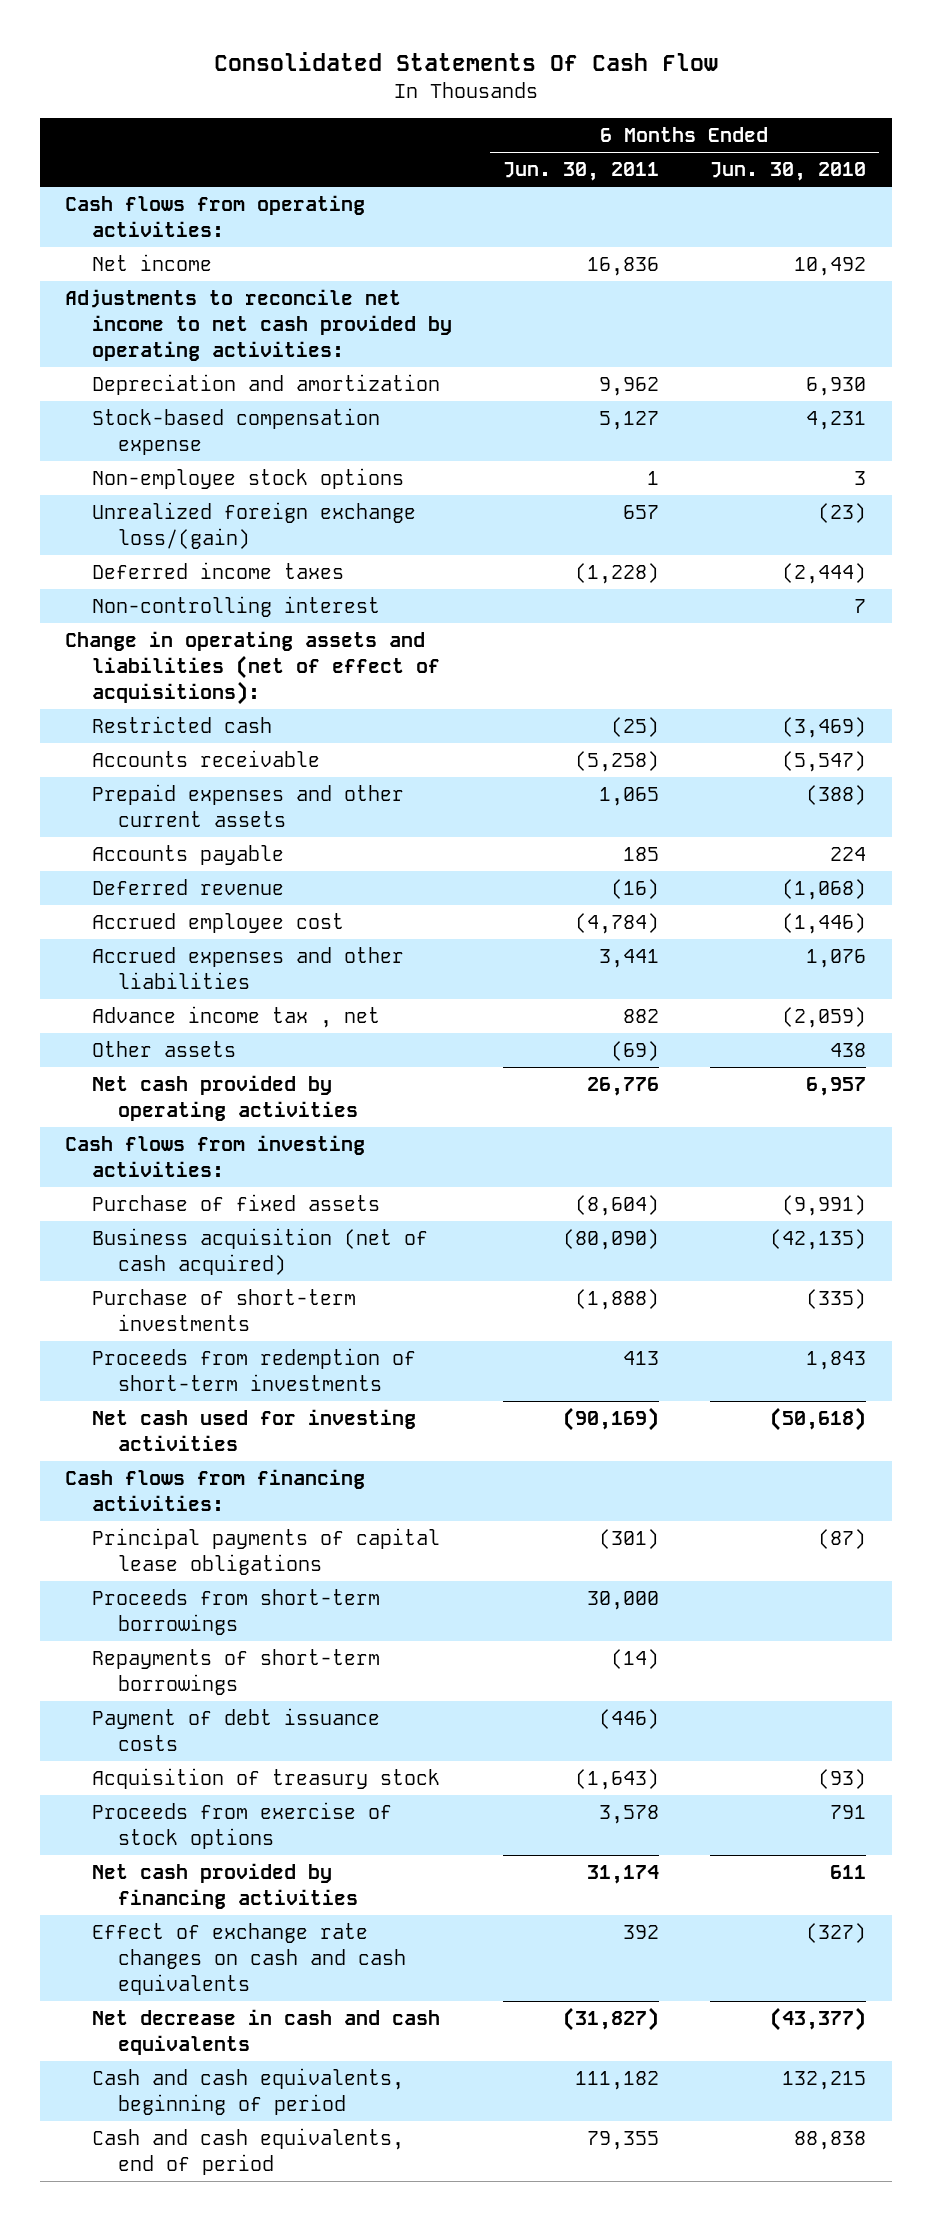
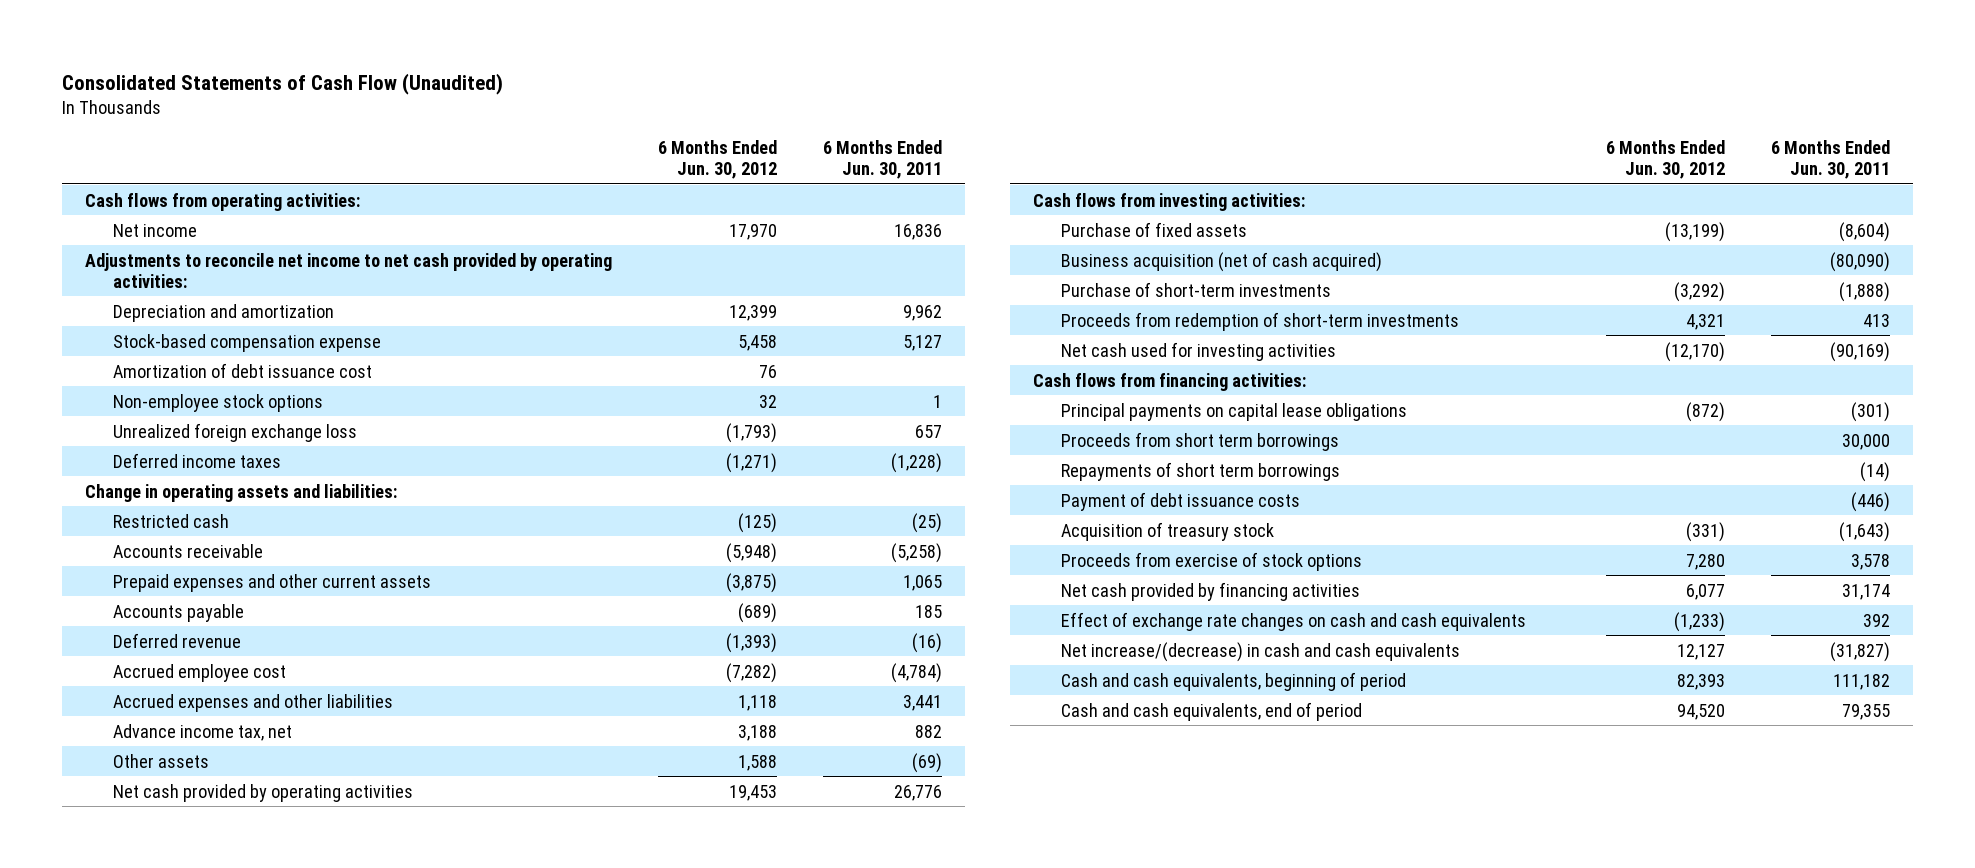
[213,52,718,72] Consolidated Statements Of Cash Flow -> [62,72,504,95] Consolidated Statements of Cash Flow (Unaudited)
[710,162,867,182] Jun. 30, 2010 -> none
none -> [658,139,778,179] 6 Months Ended Jun. 30, 2012
none -> [112,362,372,378] Amortization of debt issuance cost
[91,502,416,549] Unrealized foreign exchange loss/(gain) -> [112,422,357,442] Unrealized foreign exchange loss
[91,596,380,618] Non-controlling interest -> none
[65,631,440,705] Change in operating assets and liabilities (net of effect of acquisitions): -> [85,483,398,502] Change in operating assets and liabilities:
[91,1006,380,1029] Advance income tax , net -> [112,723,292,741] Advance income tax, net
[91,1528,440,1575] Principal payments of capital lease obligations -> [1060,402,1407,421] Principal payments on capital lease obligations
[91,1589,380,1635] Proceeds from short-term borrowings -> [1060,431,1339,451] Proceeds from short term borrowings
[91,1649,380,1695] Repayments of short-term borrowings -> [1060,461,1340,481] Repayments of short term borrowings
[91,2009,440,2055] Net decrease in cash and cash equivalents -> [1060,641,1460,662] Net increase/(decrease) in cash and cash equivalents

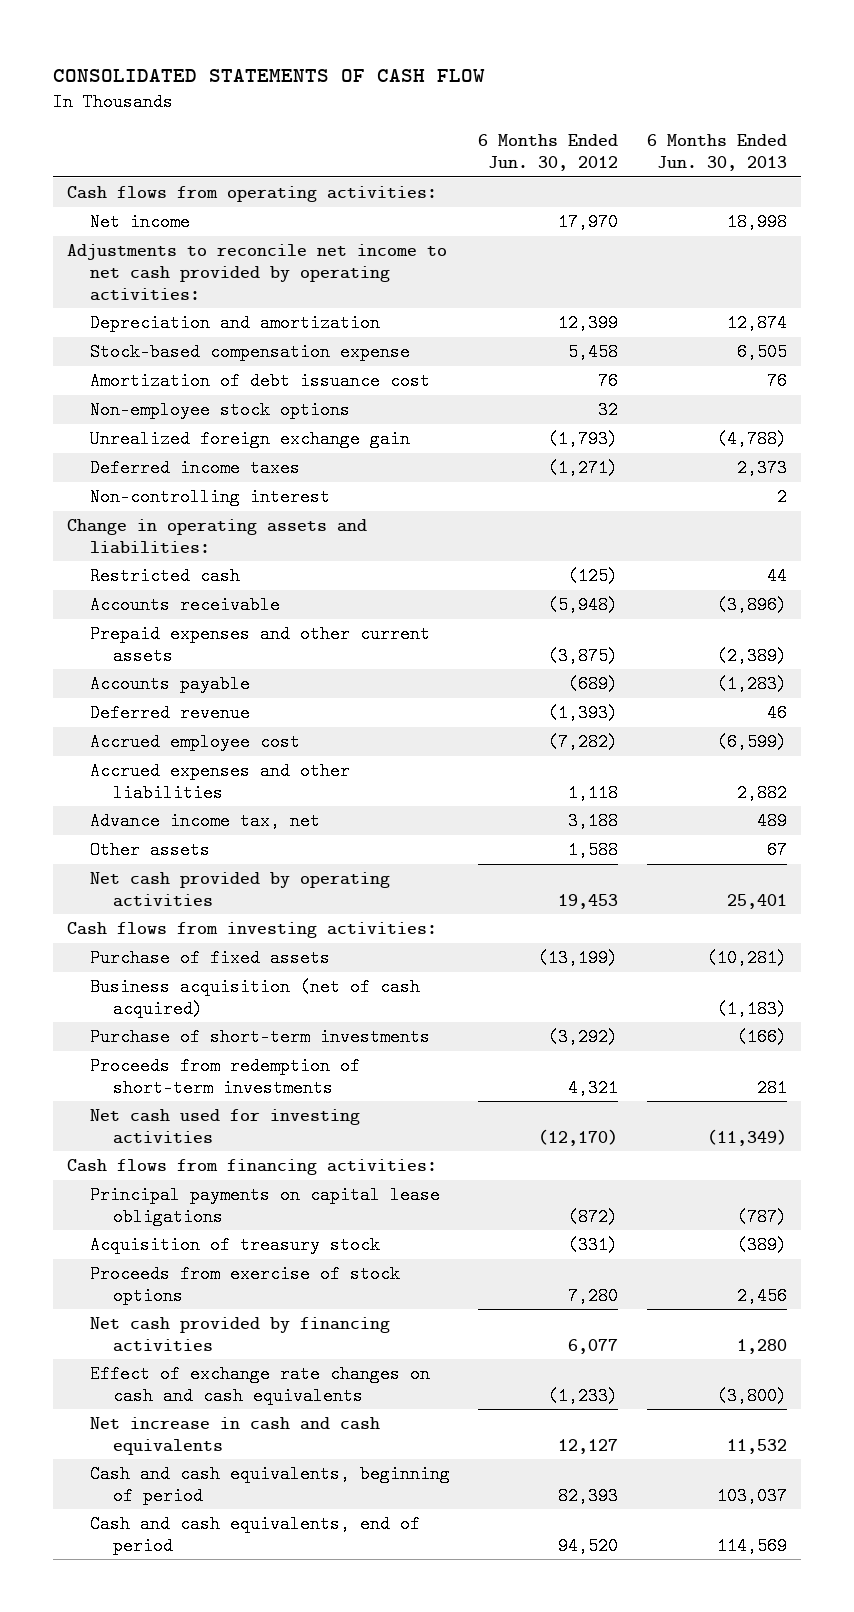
[62,72,504,95] Consolidated Statements of Cash Flow (Unaudited) -> [52,69,485,83] CONSOLIDATED STATEMENTS OF CASH FLOW
[823,139,943,179] 6 Months Ended Jun. 30, 2011 -> none
none -> [646,134,787,172] 6 Months Ended Jun. 30, 2013
[112,422,357,442] Unrealized foreign exchange loss -> [89,430,410,449] Unrealized foreign exchange gain
none -> [89,488,330,507] Non-controlling interest
[1060,431,1339,451] Proceeds from short term borrowings -> none
[1060,461,1340,481] Repayments of short term borrowings -> none
[1060,491,1300,511] Payment of debt issuance costs -> none
[1060,641,1460,662] Net increase/(decrease) in cash and cash equivalents -> [89,1417,380,1455] Net increase in cash and cash equivalents

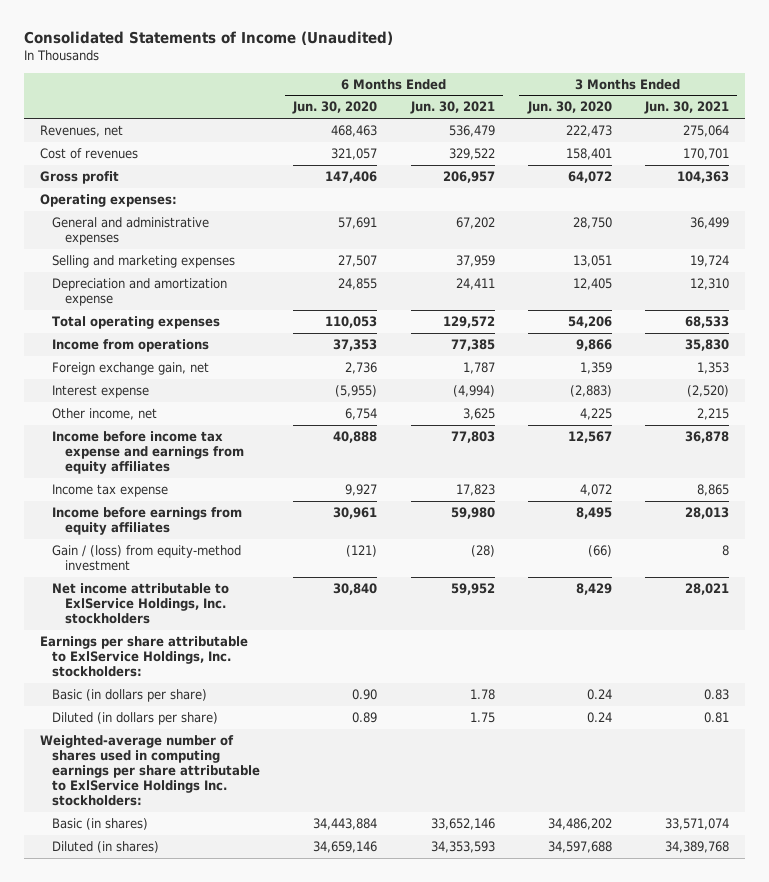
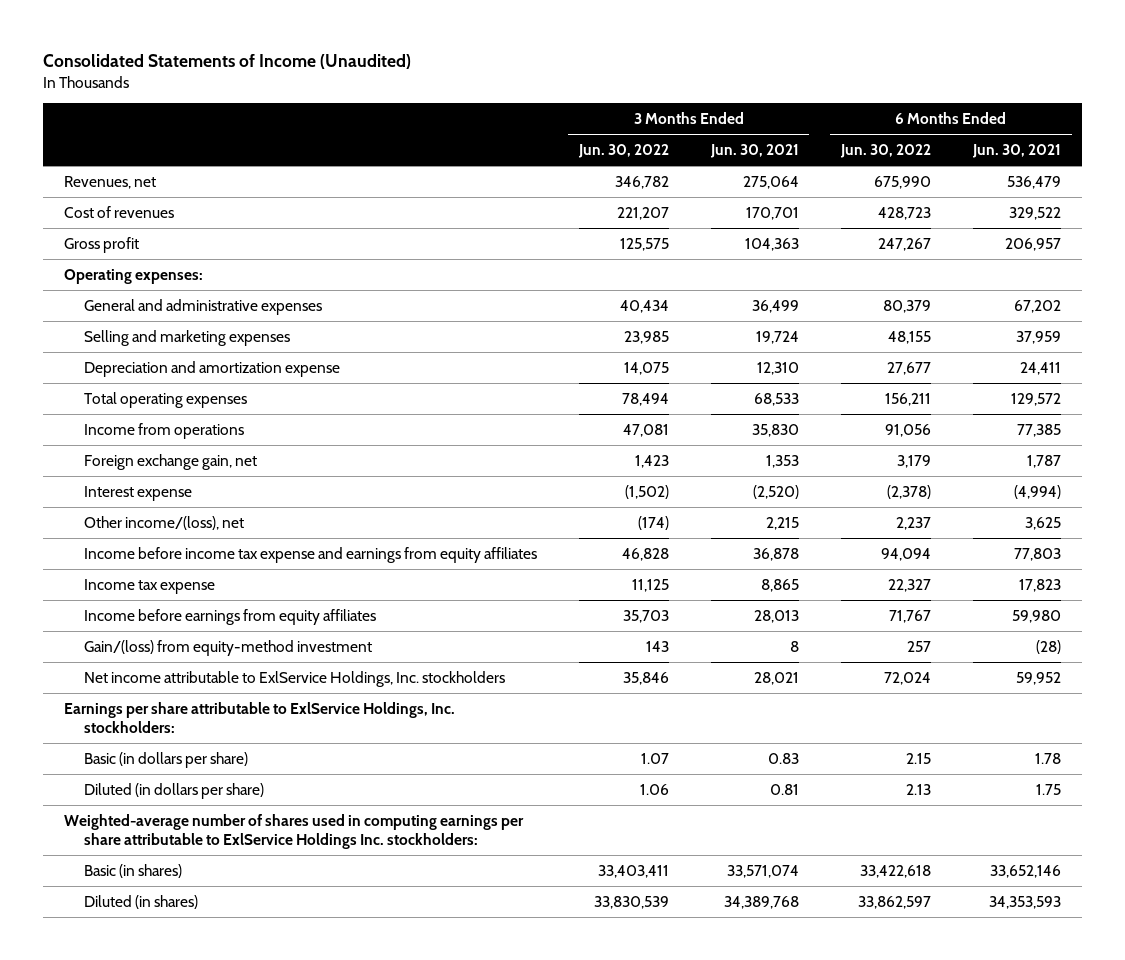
[292,101,378,115] Jun. 30, 2020 -> none
[526,101,612,115] Jun. 30, 2020 -> none
none -> [577,144,669,159] Jun. 30, 2022
none -> [839,144,931,159] Jun. 30, 2022
[52,407,158,420] Other income, net -> [83,515,244,530] Other income/(loss), net
[52,544,242,571] Gain / (loss) from equity-method investment -> [83,639,372,656] Gain/(loss) from equity-method investment

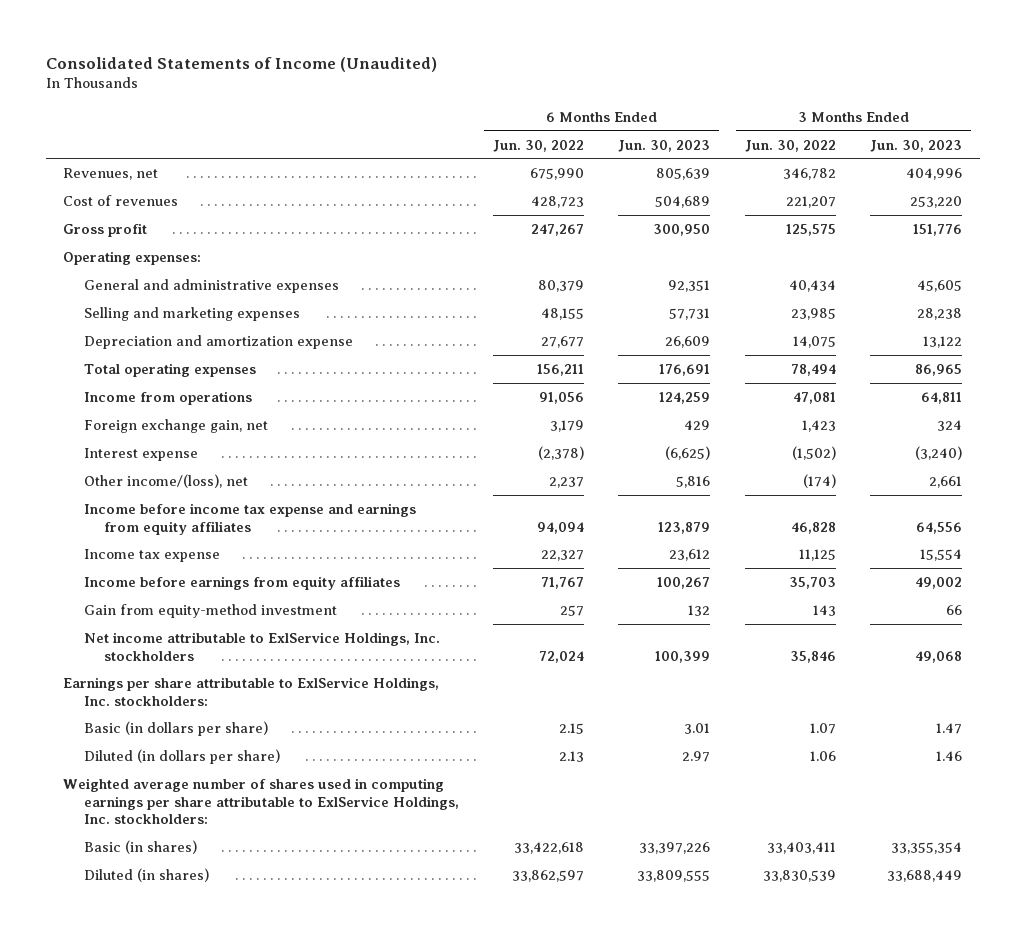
[709,144,799,159] Jun. 30, 2021 -> none
[972,144,1062,159] Jun. 30, 2021 -> none
none -> [618,139,711,152] Jun. 30, 2023
none -> [870,139,963,152] Jun. 30, 2023
[83,639,372,656] Gain/(loss) from equity-method investment -> [83,603,337,618] Gain from equity-method investment
[64,813,525,850] Weighted-average number of shares used in computing earnings per share attributable to ExlService Holdings Inc. stockholders: -> [63,777,459,825] Weighted average number of shares used in computing earnings per share attributable to ExlService Holdings, Inc. stockholders:

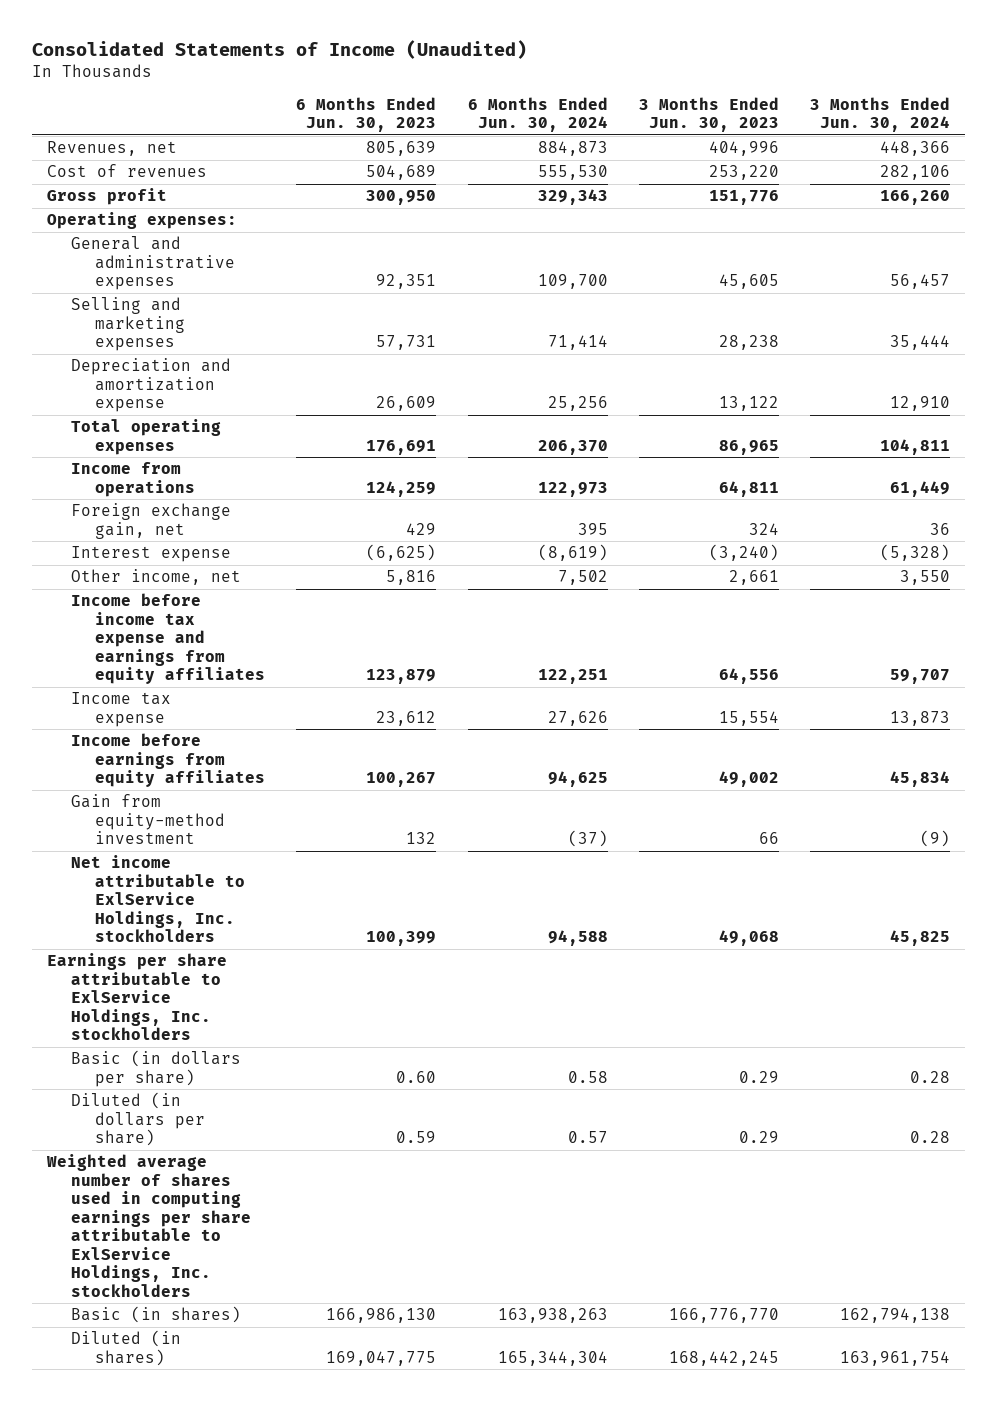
[493,139,585,152] Jun. 30, 2022 -> none
[744,139,836,152] Jun. 30, 2022 -> none
none -> [467,96,608,133] 6 Months Ended Jun. 30, 2024
none -> [809,96,950,133] 3 Months Ended Jun. 30, 2024
[83,473,248,488] Other income/(loss), net -> [71,569,242,586] Other income, net
[63,676,440,706] Earnings per share attributable to ExlService Holdings, Inc. stockholders: -> [47,953,228,1041] Earnings per share attributable to ExlService Holdings, Inc. stockholders
[684,722,711,734] 3.01 -> [396,1070,437,1083] 0.60
[936,722,963,734] 1.47 -> [738,1070,779,1083] 0.29
[682,750,711,762] 2.97 -> [396,1131,437,1144] 0.59
[936,750,963,761] 1.46 -> [738,1131,779,1144] 0.29
[63,777,459,825] Weighted average number of shares used in computing earnings per share attributable to ExlService Holdings, Inc. stockholders: -> [46,1154,252,1297] Weighted average number of shares used in computing earnings per share attributable to ExlService Holdings, Inc. stockholders
[639,841,711,854] 33,397,226 -> [326,1308,437,1324] 166,986,130
[891,841,963,854] 33,355,354 -> [668,1308,779,1324] 166,776,770
[637,869,711,882] 33,809,555 -> [326,1350,437,1366] 169,047,775
[887,869,963,882] 33,688,449 -> [668,1350,779,1366] 168,442,245

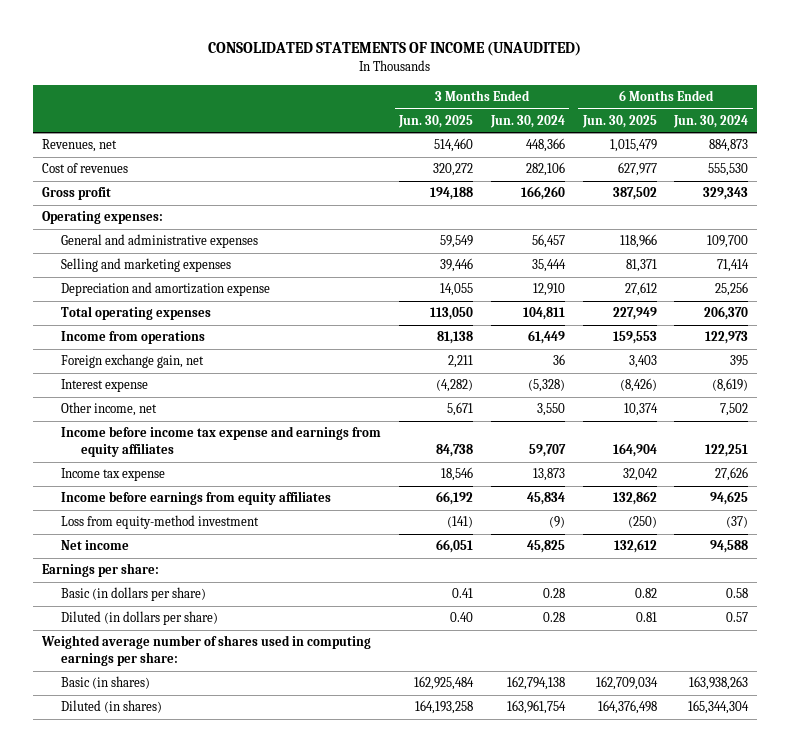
[31,40,527,60] Consolidated Statements of Income (Unaudited) -> [208,42,582,57] CONSOLIDATED STATEMENTS OF INCOME (UNAUDITED)
[296,96,437,133] 6 Months Ended Jun. 30, 2023 -> none
[638,96,779,133] 3 Months Ended Jun. 30, 2023 -> none
none -> [398,114,474,128] Jun. 30, 2025
none -> [581,114,657,128] Jun. 30, 2025
[71,794,226,845] Gain from equity-method investment -> [61,515,260,530] Loss from equity-method investment
[71,855,246,943] Net income attributable to ExlService Holdings, Inc. stockholders -> [61,540,130,551] Net income
[47,953,228,1041] Earnings per share attributable to ExlService Holdings, Inc. stockholders -> [41,563,159,578] Earnings per share:
[46,1154,252,1297] Weighted average number of shares used in computing earnings per share attributable to ExlService Holdings, Inc. stockholders -> [40,635,371,667] Weighted average number of shares used in computing earnings per share:

